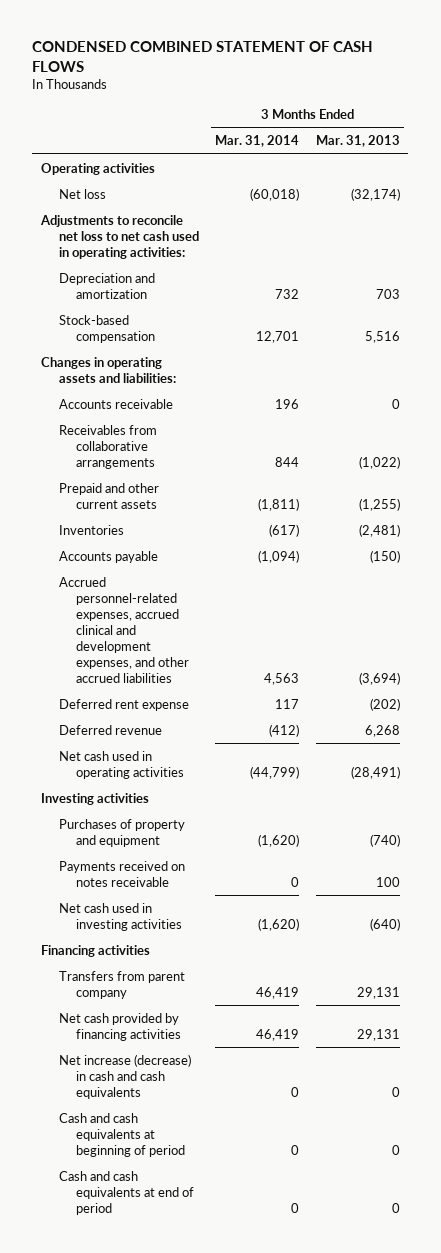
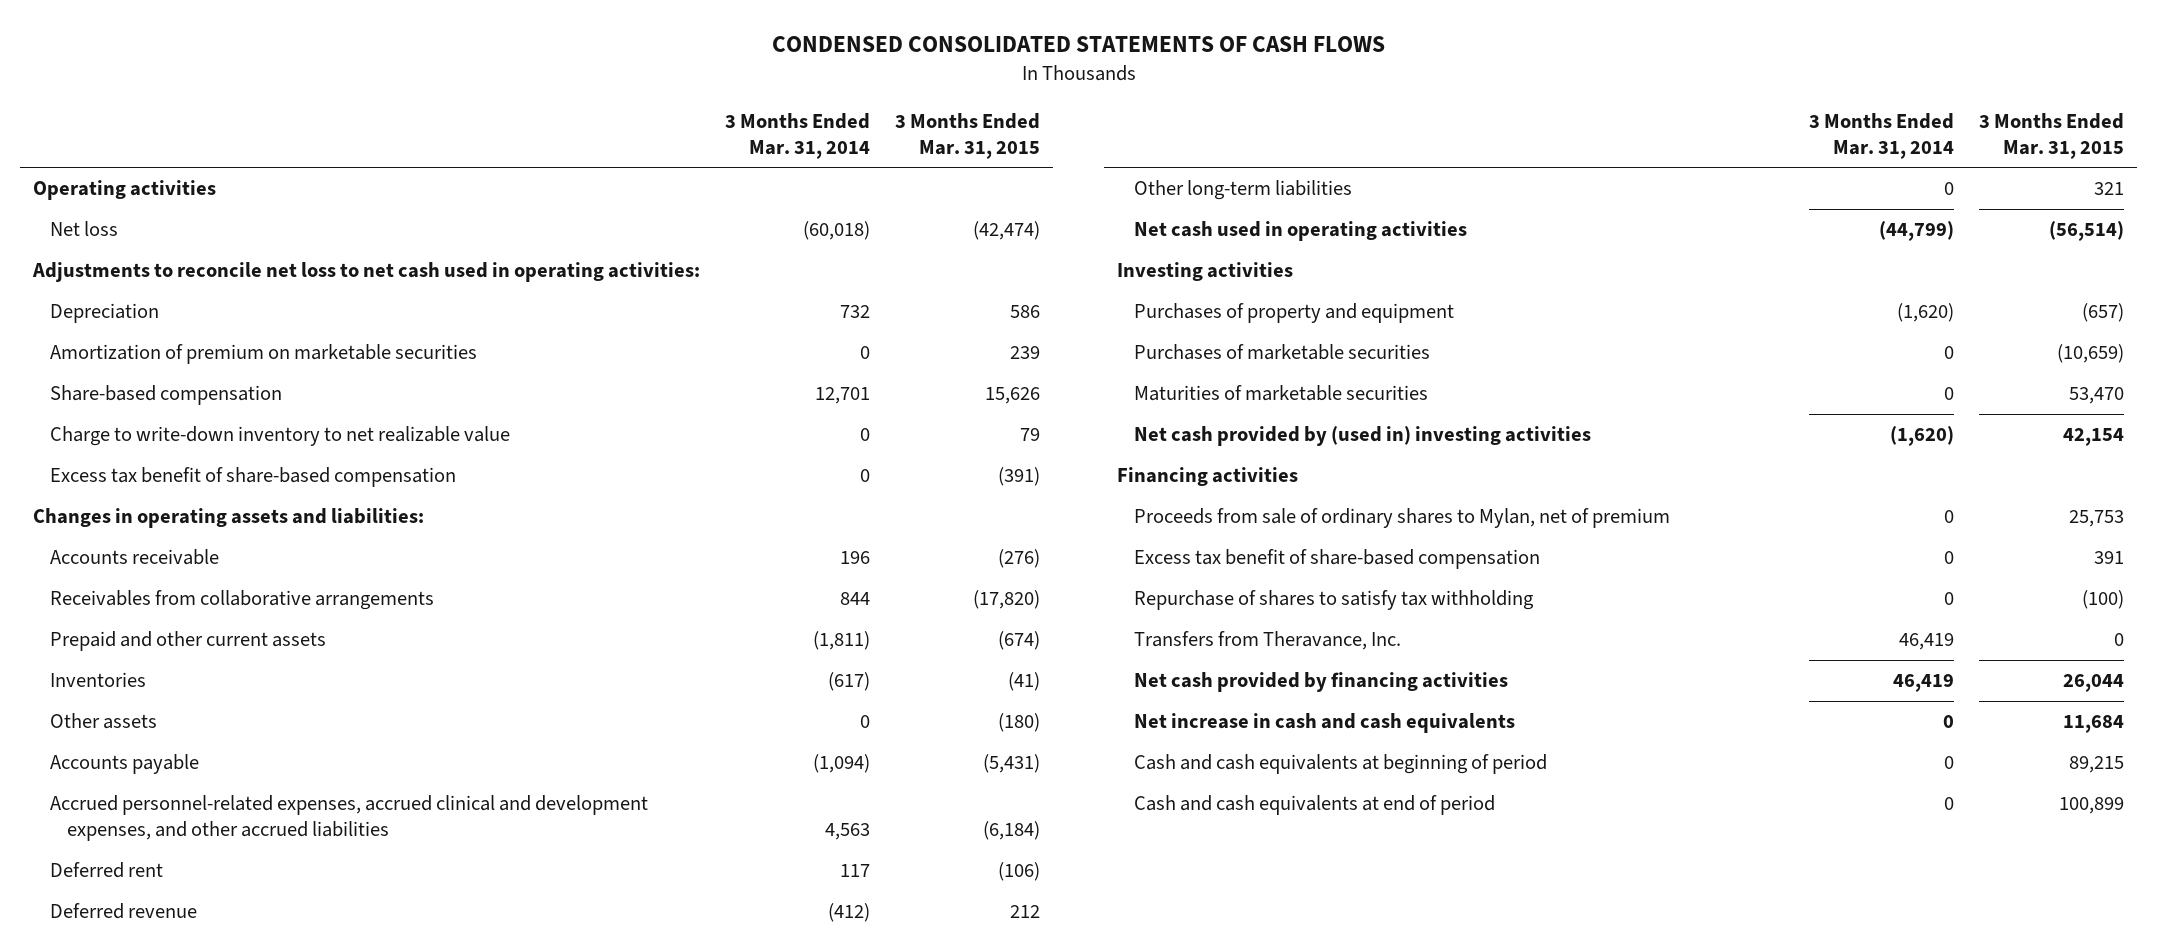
[32,41,374,72] CONDENSED COMBINED STATEMENT OF CASH FLOWS -> [771,36,1385,53] CONDENSED CONSOLIDATED STATEMENTS OF CASH FLOWS
[316,135,401,148] Mar. 31, 2013 -> none
none -> [895,112,1041,159] 3 Months Ended Mar. 31, 2015
[58,272,155,299] Depreciation and amortization -> [50,303,160,324] Depreciation
none -> [50,344,478,365] Amortization of premium on marketable securities
[58,314,156,343] Stock-based compensation -> [50,385,283,406] Share-based compensation
none -> [50,426,511,447] Charge to write-down inventory to net realizable value
none -> [50,467,457,488] Excess tax benefit of share-based compensation
none -> [50,713,158,730] Other assets
[58,698,189,711] Deferred rent expense -> [50,862,164,879] Deferred rent
none -> [1134,180,1353,201] Other long-term liabilities
[58,860,185,887] Payments received on notes receivable -> none
none -> [1134,344,1431,361] Purchases of marketable securities
none -> [1134,385,1429,402] Maturities of marketable securities
[58,902,183,931] Net cash used in investing activities -> [1134,426,1592,447] Net cash provided by (used in) investing activities
none -> [1134,508,1671,529] Proceeds from sale of ordinary shares to Mylan, net of premium
none -> [1134,549,1541,570] Excess tax benefit of share-based compensation
none -> [1134,590,1535,611] Repurchase of shares to satisfy tax withholding
[58,970,185,999] Transfers from parent company -> [1134,631,1402,651] Transfers from Theravance, Inc.
[58,1053,191,1099] Net increase (decrease) in cash and cash equivalents -> [1134,713,1516,734] Net increase in cash and cash equivalents

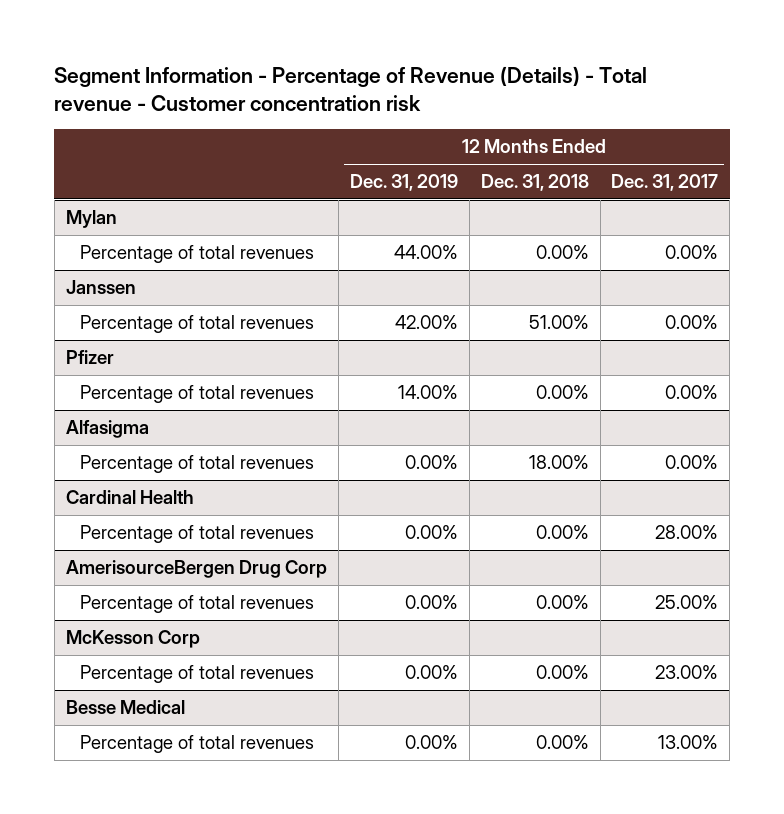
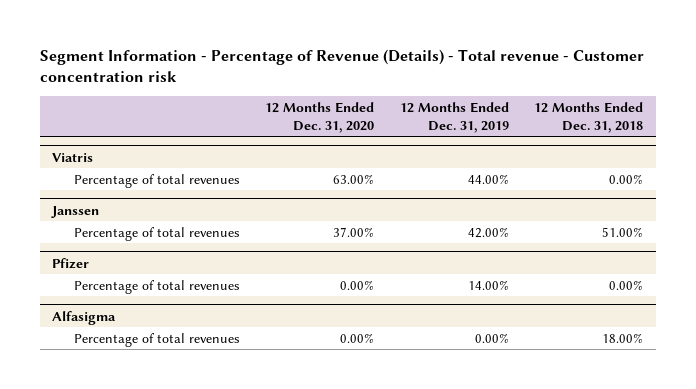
[611,174,719,192] Dec. 31, 2017 -> none
none -> [265,101,375,133] 12 Months Ended Dec. 31, 2020
[65,210,117,229] Mylan -> [52,152,94,162] Viatris
[65,490,194,505] Cardinal Health -> none
[79,525,314,544] Percentage of total revenues -> none
[65,560,327,579] AmerisourceBergen Drug Corp -> none
[79,595,314,614] Percentage of total revenues -> none
[65,630,200,649] McKesson Corp -> none
[79,665,314,684] Percentage of total revenues -> none
[65,700,185,715] Besse Medical -> none
[79,735,314,754] Percentage of total revenues -> none

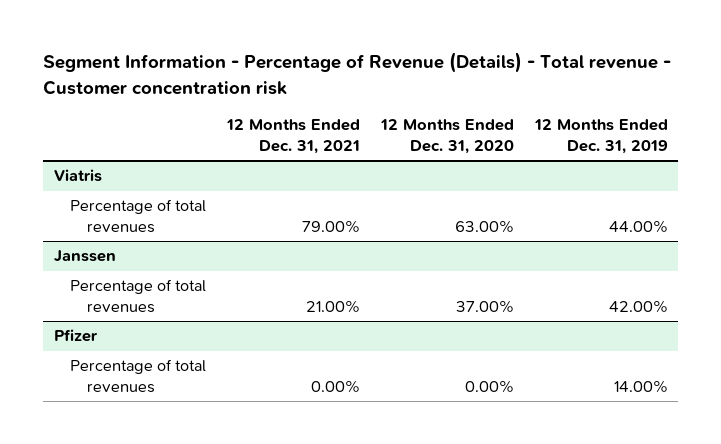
[534,101,644,133] 12 Months Ended Dec. 31, 2018 -> none
none -> [226,119,361,155] 12 Months Ended Dec. 31, 2021
[52,310,117,325] Alfasigma -> none
[73,332,240,347] Percentage of total revenues -> none

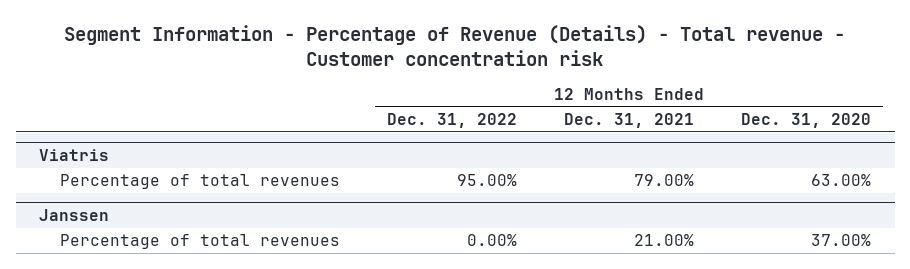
[533,119,668,155] 12 Months Ended Dec. 31, 2019 -> none
none -> [387,113,518,129] Dec. 31, 2022
[53,329,98,343] Pfizer -> none
[70,359,207,394] Percentage of total revenues -> none

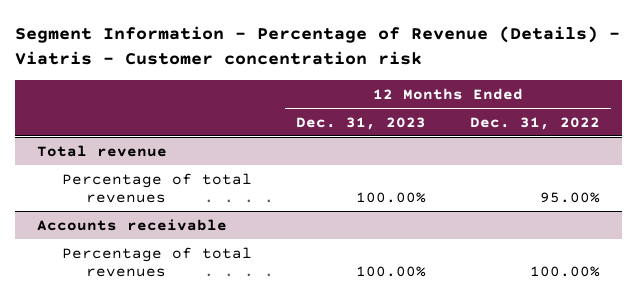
[64,24,846,66] Segment Information - Percentage of Revenue (Details) - Total revenue - Customer concentration risk -> [14,26,620,66] Segment Information - Percentage of Revenue (Details) - Viatris - Customer concentration risk
[564,113,695,129] Dec. 31, 2021 -> none
[741,113,872,129] Dec. 31, 2020 -> none
none -> [295,116,426,130] Dec. 31, 2023
[39,149,110,162] Viatris -> [36,144,167,157] Total revenue
[39,209,110,222] Janssen -> none
none -> [36,218,227,231] Accounts receivable
[467,234,518,247] 0.00% -> [530,266,601,278] 100.00%

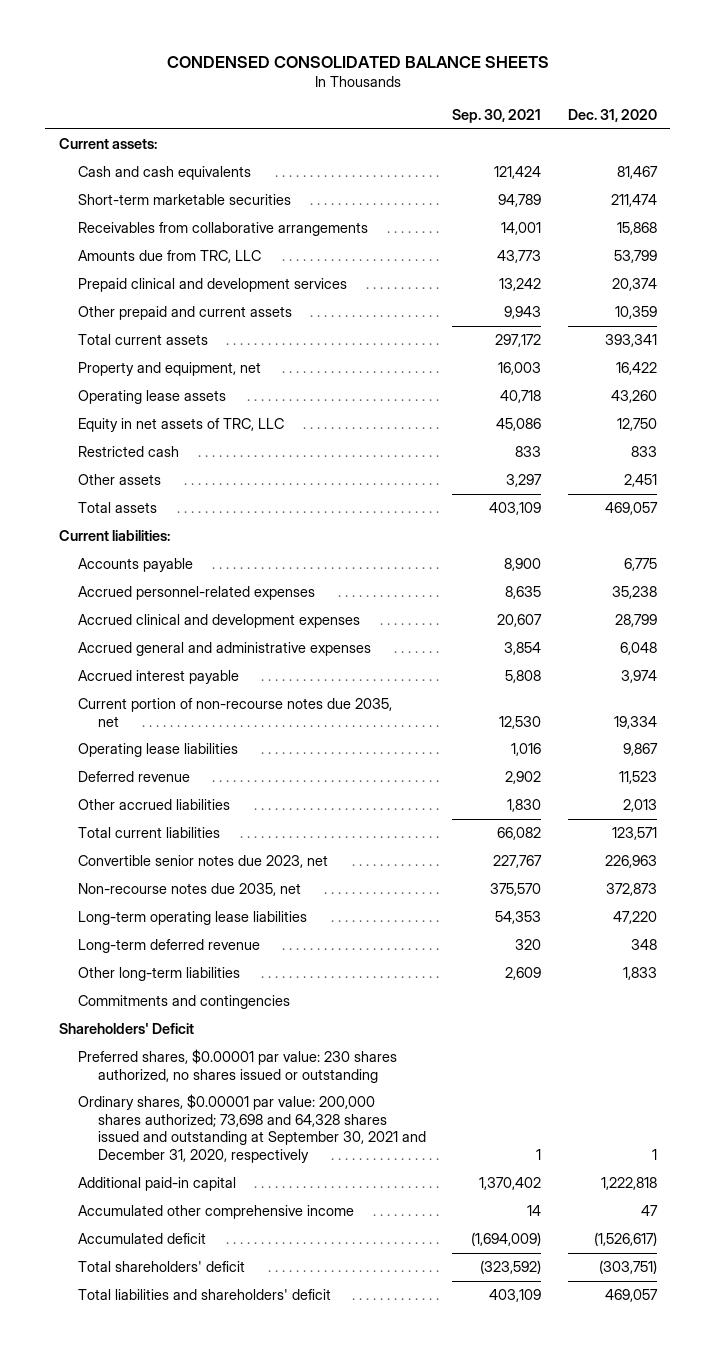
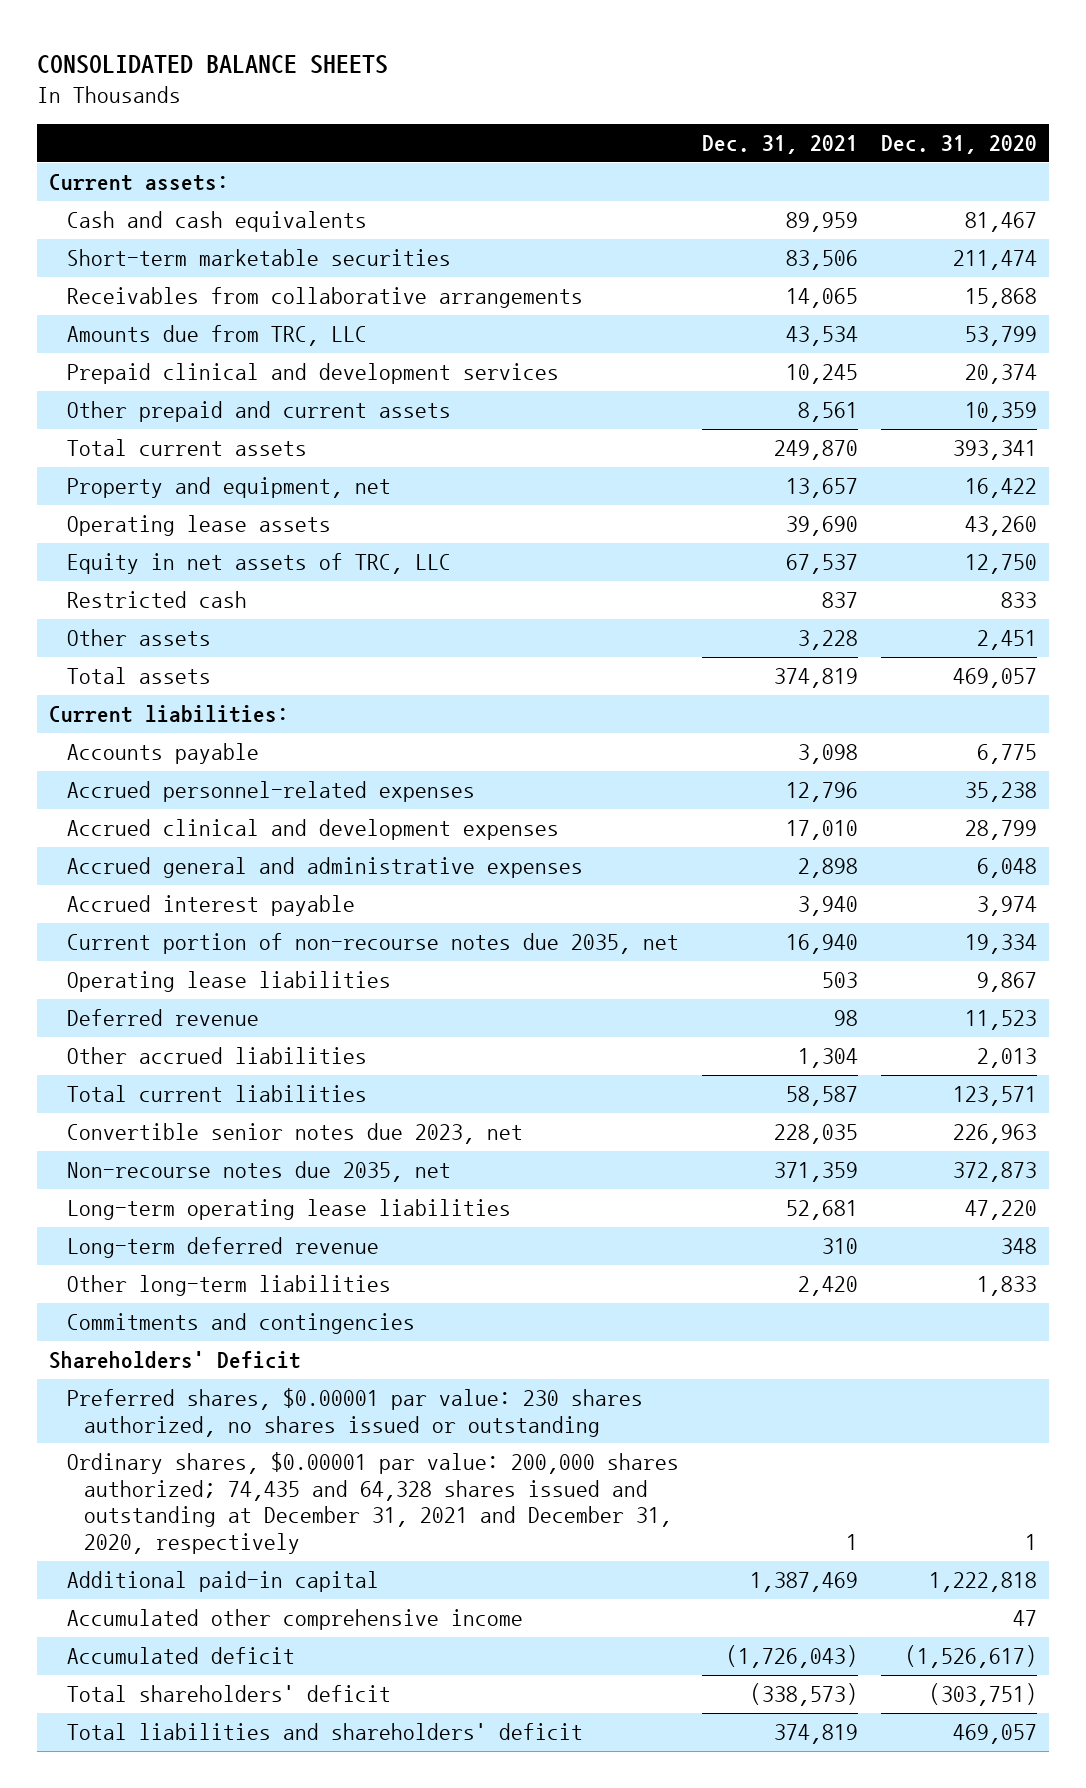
[166,55,549,68] CONDENSED CONSOLIDATED BALANCE SHEETS -> [37,54,389,74] CONSOLIDATED BALANCE SHEETS
[452,109,542,124] Sep. 30, 2021 -> none
none -> [701,135,858,155] Dec. 31, 2021
[78,1094,426,1164] Ordinary shares, $0.00001 par value: 200,000 shares authorized; 73,698 and 64,328 shares issued and outstanding at September 30, 2021 and December 31, 2020, respectively -> [66,1451,679,1554] Ordinary shares, $0.00001 par value: 200,000 shares authorized; 74,435 and 64,328 shares issued and outstanding at December 31, 2021 and December 31, 2020, respectively

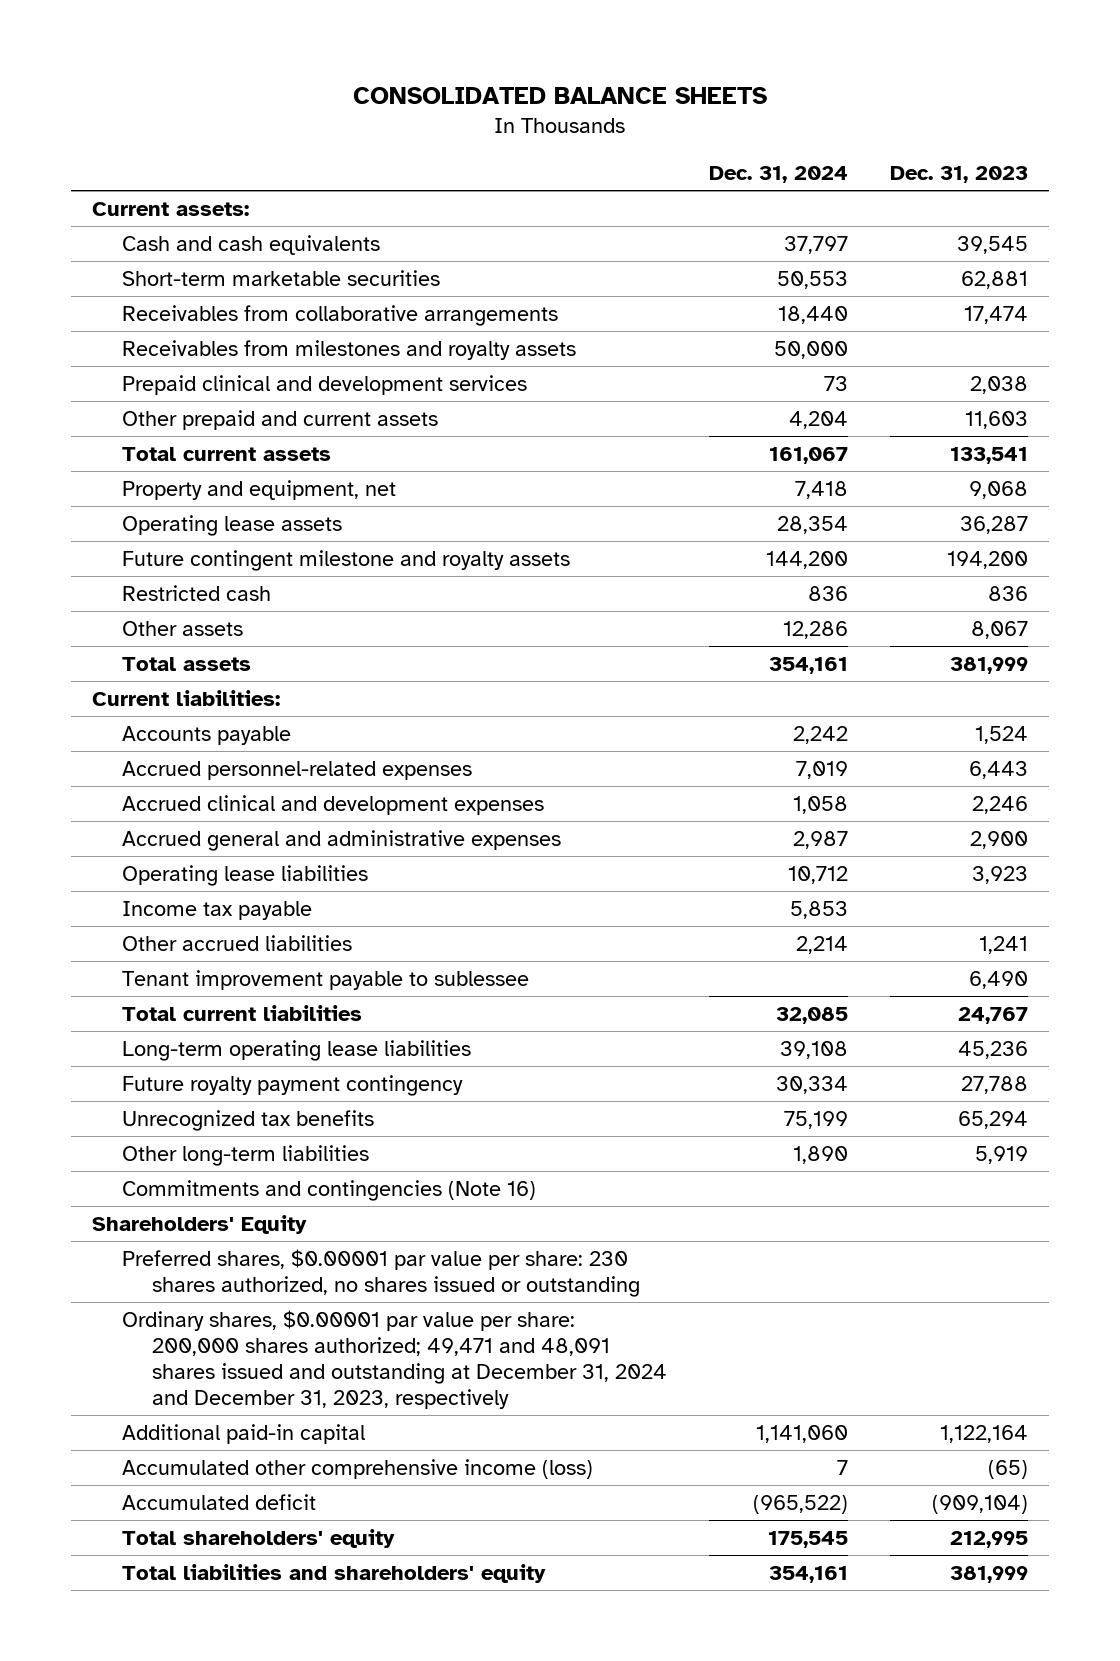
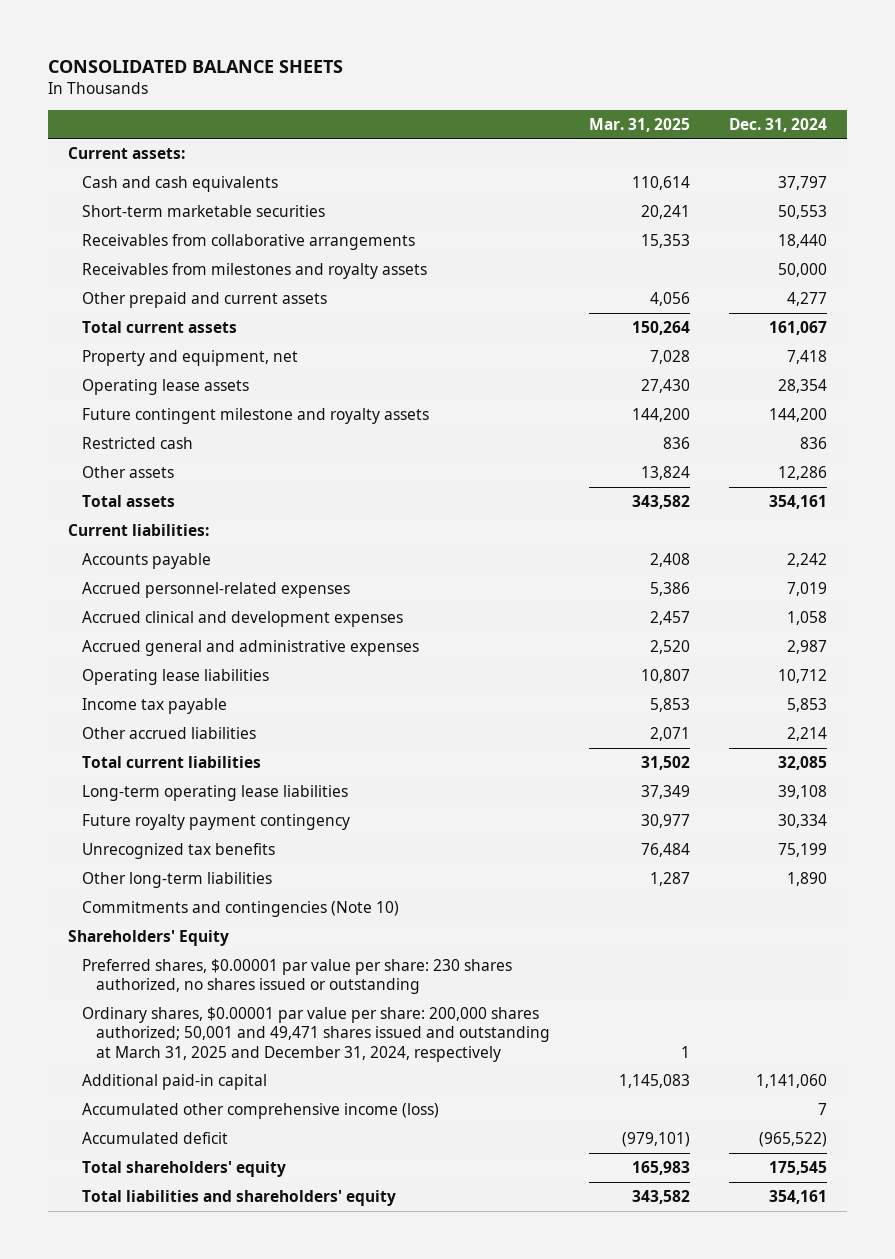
[890,165,1029,183] Dec. 31, 2023 -> none
none -> [589,117,691,132] Mar. 31, 2025
[121,374,527,395] Prepaid clinical and development services -> none
[789,410,849,429] 4,204 -> [787,292,828,307] 4,277
[121,969,529,990] Tenant improvement payable to sublessee -> none
[121,1179,536,1201] Commitments and contingencies (Note 16) -> [82,901,400,918] Commitments and contingencies (Note 10)
[121,1309,668,1409] Ordinary shares, $0.00001 par value per share: 200,000 shares authorized; 49,471 and 48,091 shares issued and outstanding at December 31, 2024 and December 31, 2023, respectively -> [82,1007,551,1062] Ordinary shares, $0.00001 par value per share: 200,000 shares authorized; 50,001 and 49,471 shares issued and outstanding at March 31, 2025 and December 31, 2024, respectively

